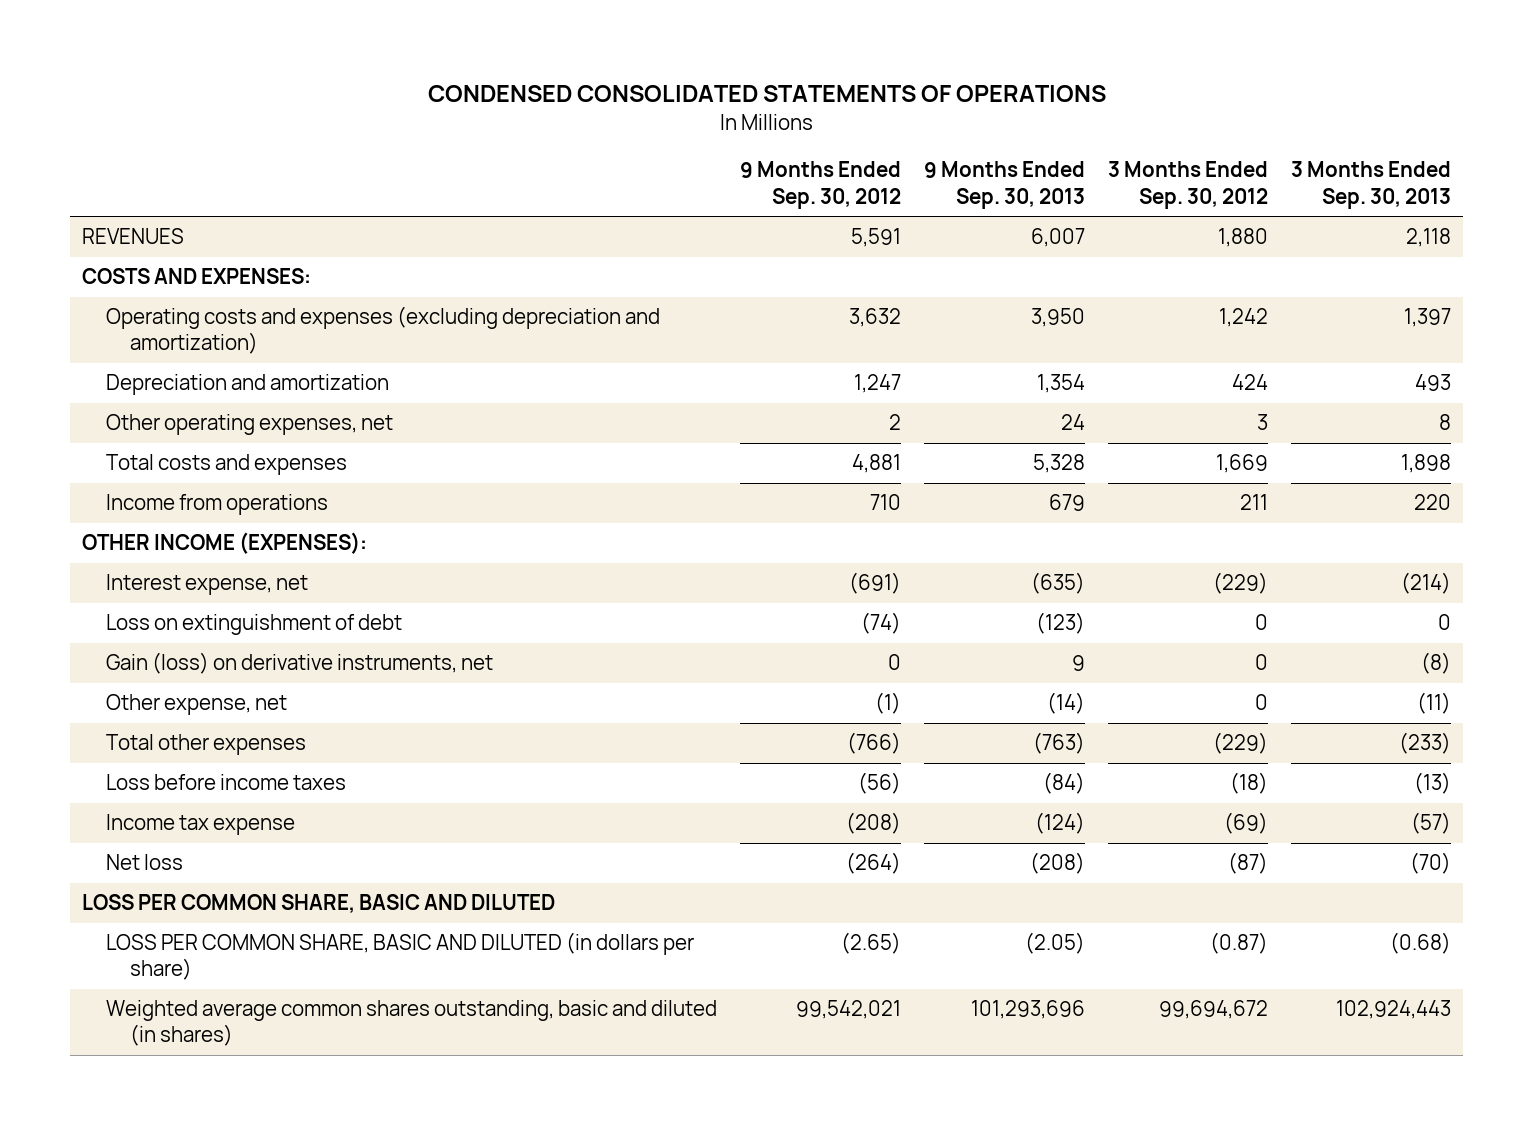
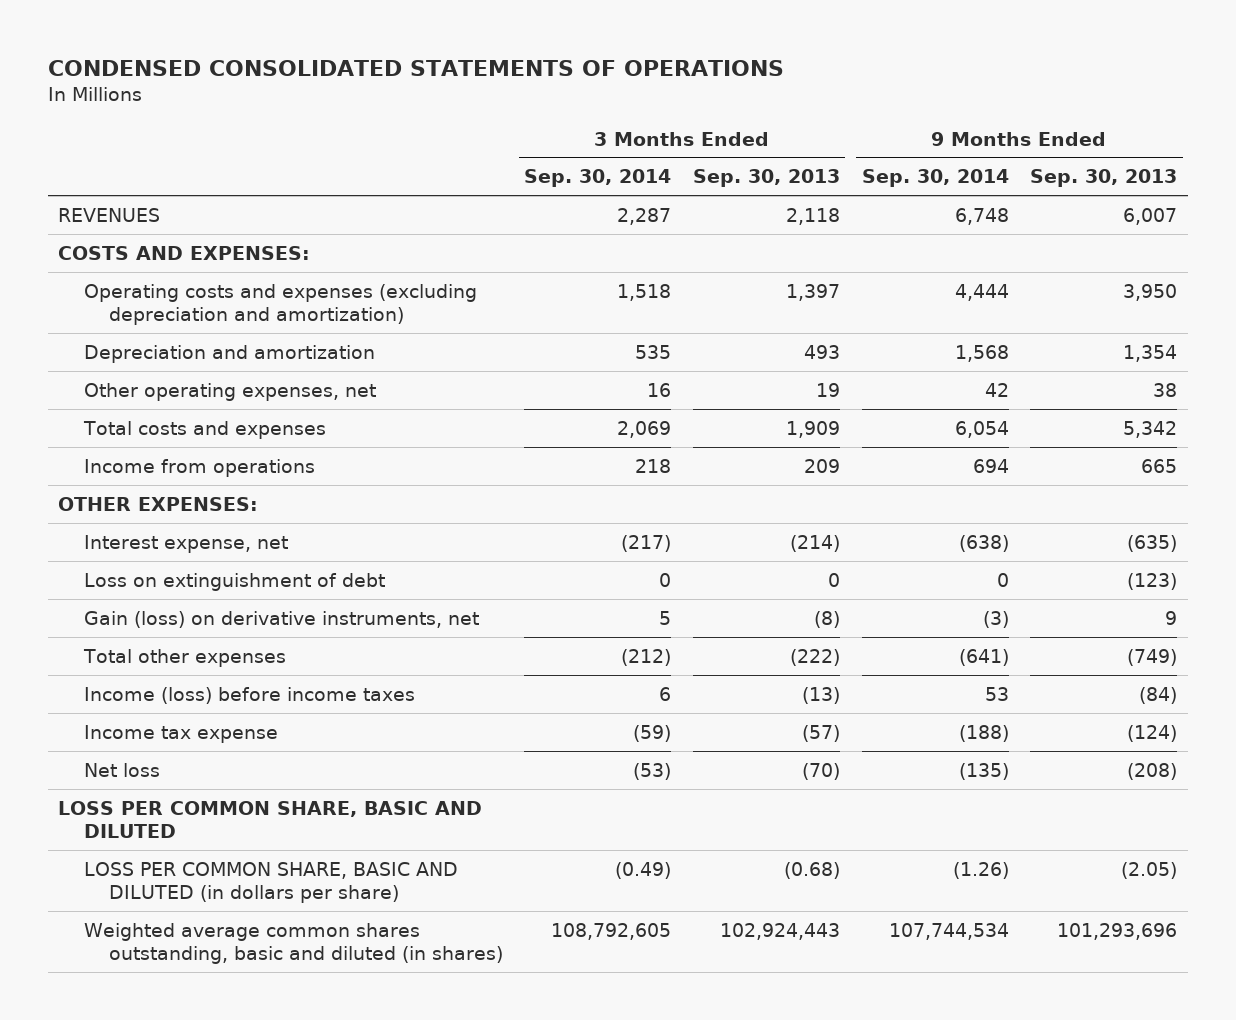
[740,161,902,209] 9 Months Ended Sep. 30, 2012 -> none
[1108,161,1269,209] 3 Months Ended Sep. 30, 2012 -> none
none -> [524,169,672,188] Sep. 30, 2014
none -> [861,169,1009,188] Sep. 30, 2014
[1061,414,1086,431] 24 -> [1153,382,1178,397] 38
[1439,414,1452,431] 8 -> [816,382,841,397] 19
[1033,454,1086,474] 5,328 -> [1123,420,1178,438] 5,342
[1401,454,1452,474] 1,898 -> [786,420,841,438] 1,909
[1049,494,1086,512] 679 -> [1141,458,1178,473] 665
[1414,494,1452,511] 220 -> [804,458,841,473] 209
[81,532,367,555] OTHER INCOME (EXPENSES): -> [58,496,259,511] OTHER EXPENSES:
[106,694,288,716] Other expense, net -> none
[1033,732,1086,755] (763) -> [1127,648,1178,666] (749)
[1399,732,1452,755] (233) -> [790,648,841,666] (222)
[106,774,347,791] Loss before income taxes -> [83,686,415,704] Income (loss) before income taxes

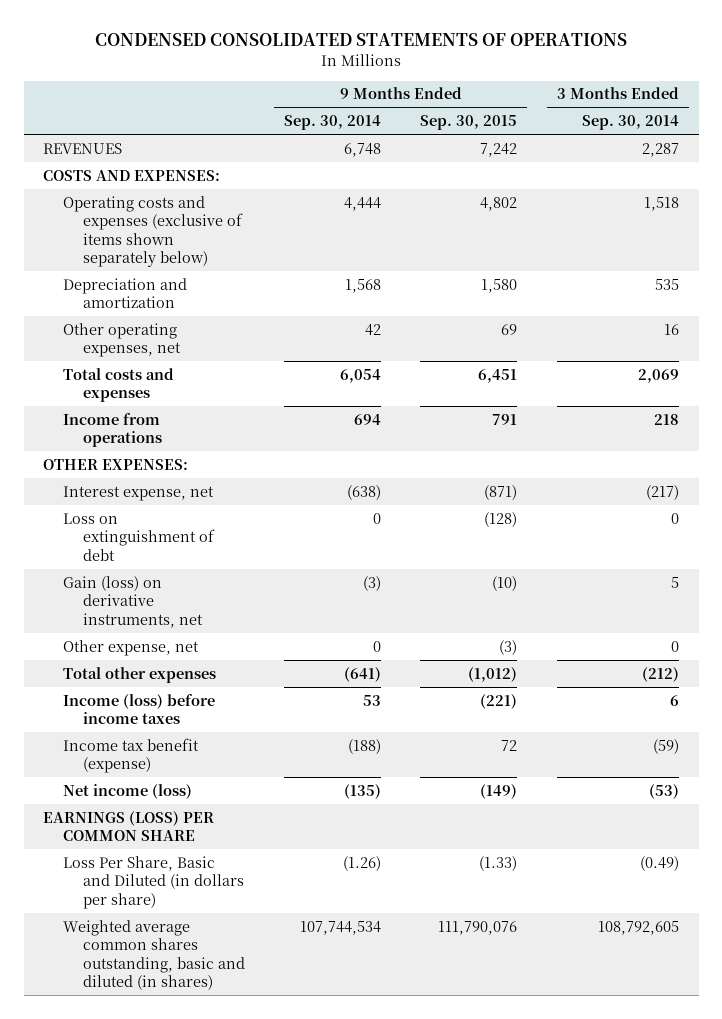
[693,169,841,188] Sep. 30, 2013 -> none
[1030,169,1178,188] Sep. 30, 2013 -> none
none -> [420,115,518,131] Sep. 30, 2015
[83,283,477,325] Operating costs and expenses (excluding depreciation and amortization) -> [62,195,243,268] Operating costs and expenses (exclusive of items shown separately below)
none -> [62,639,199,656] Other expense, net
[83,724,278,743] Income tax expense -> [62,737,199,774] Income tax benefit (expense)
[83,762,160,777] Net loss -> [62,783,192,799] Net income (loss)
[58,800,483,838] LOSS PER COMMON SHARE, BASIC AND DILUTED -> [43,810,215,842] EARNINGS (LOSS) PER COMMON SHARE
[83,861,458,903] LOSS PER COMMON SHARE, BASIC AND DILUTED (in dollars per share) -> [62,855,244,909] Loss Per Share, Basic and Diluted (in dollars per share)

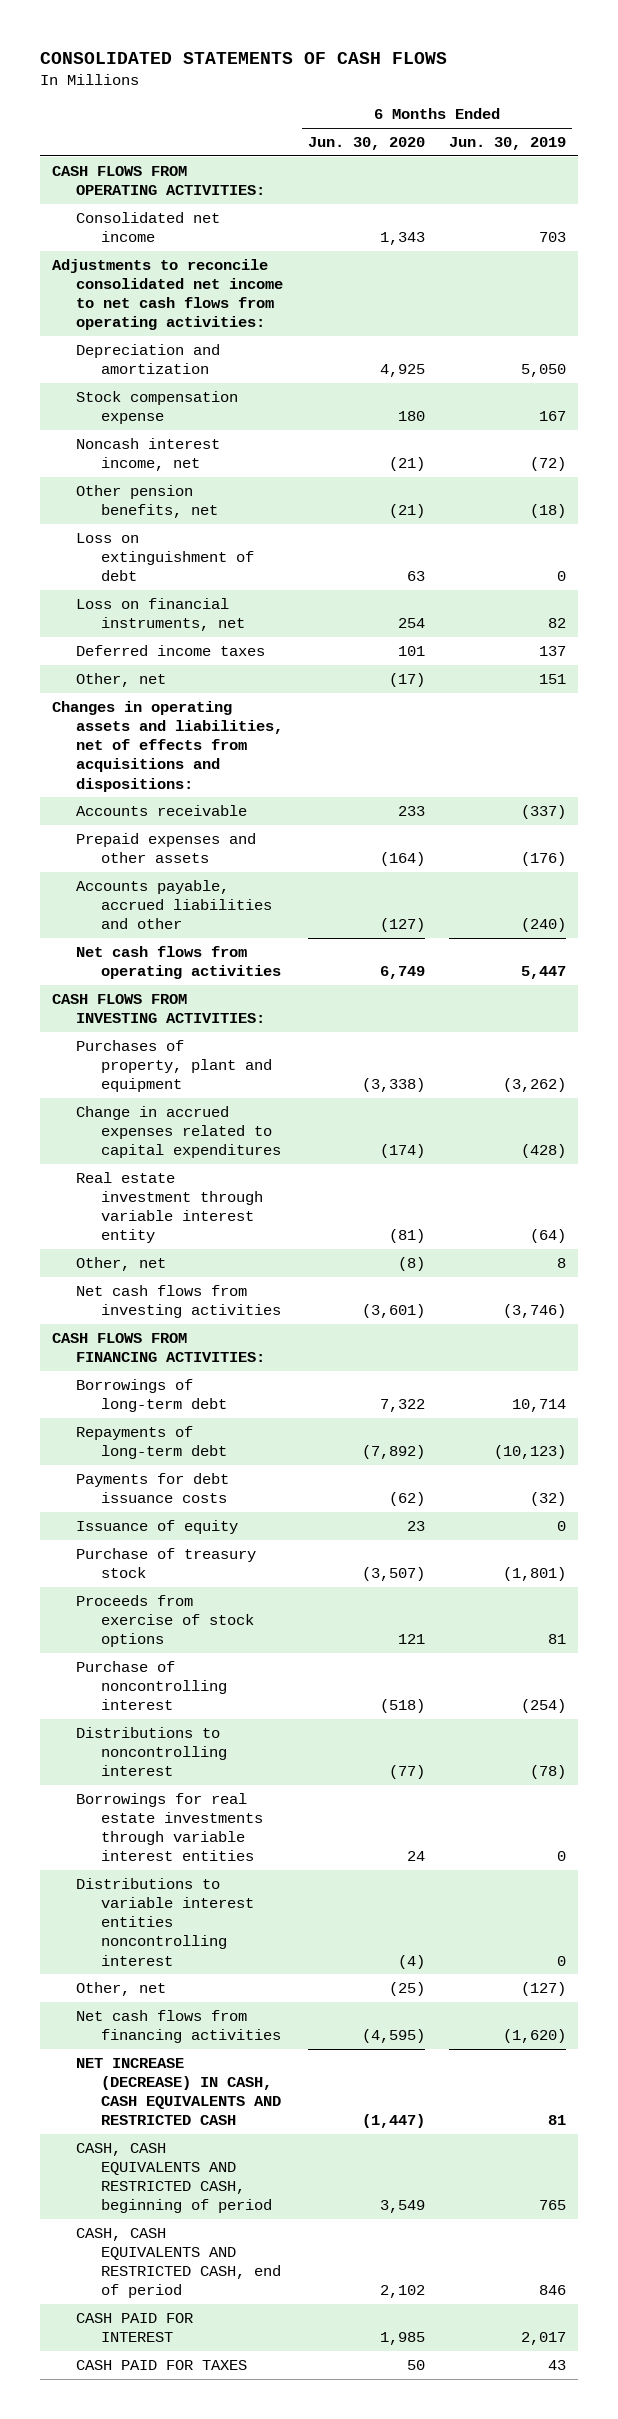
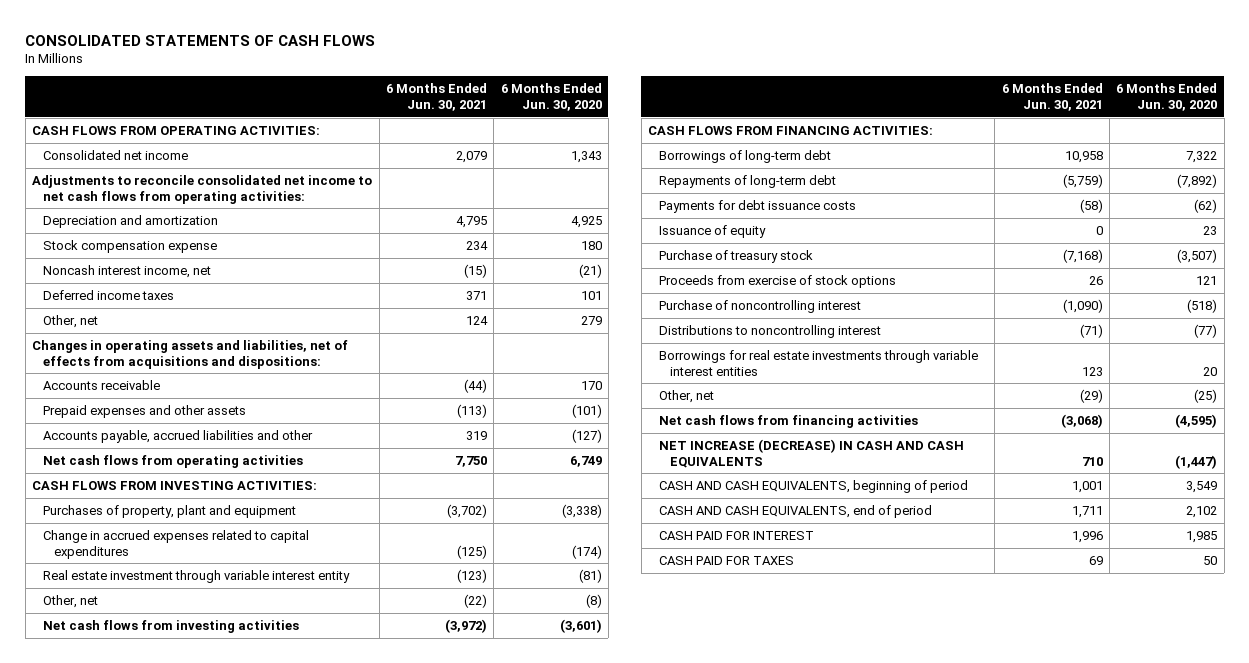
[448,137,566,151] Jun. 30, 2019 -> none
none -> [385,83,487,112] 6 Months Ended Jun. 30, 2021
[76,485,218,519] Other pension benefits, net -> none
[76,533,254,582] Loss on extinguishment of debt -> none
[76,598,245,632] Loss on financial instruments, net -> none
[388,673,425,688] (17) -> [580,316,602,326] 279
[397,806,425,817] 233 -> [580,381,602,391] 170
[379,852,425,867] (164) -> [571,404,602,419] (101)
[76,1878,254,1966] Distributions to variable interest entities noncontrolling interest -> none
[406,1851,425,1862] 24 -> [1203,366,1218,376] 20
[76,2058,281,2126] NET INCREASE (DECREASE) IN CASH, CASH EQUIVALENTS AND RESTRICTED CASH -> [658,439,964,468] NET INCREASE (DECREASE) IN CASH AND CASH EQUIVALENTS
[76,2143,272,2214] CASH, CASH EQUIVALENTS AND RESTRICTED CASH, beginning of period -> [658,480,968,494] CASH AND CASH EQUIVALENTS, beginning of period
[76,2228,281,2299] CASH, CASH EQUIVALENTS AND RESTRICTED CASH, end of period -> [658,505,932,519] CASH AND CASH EQUIVALENTS, end of period

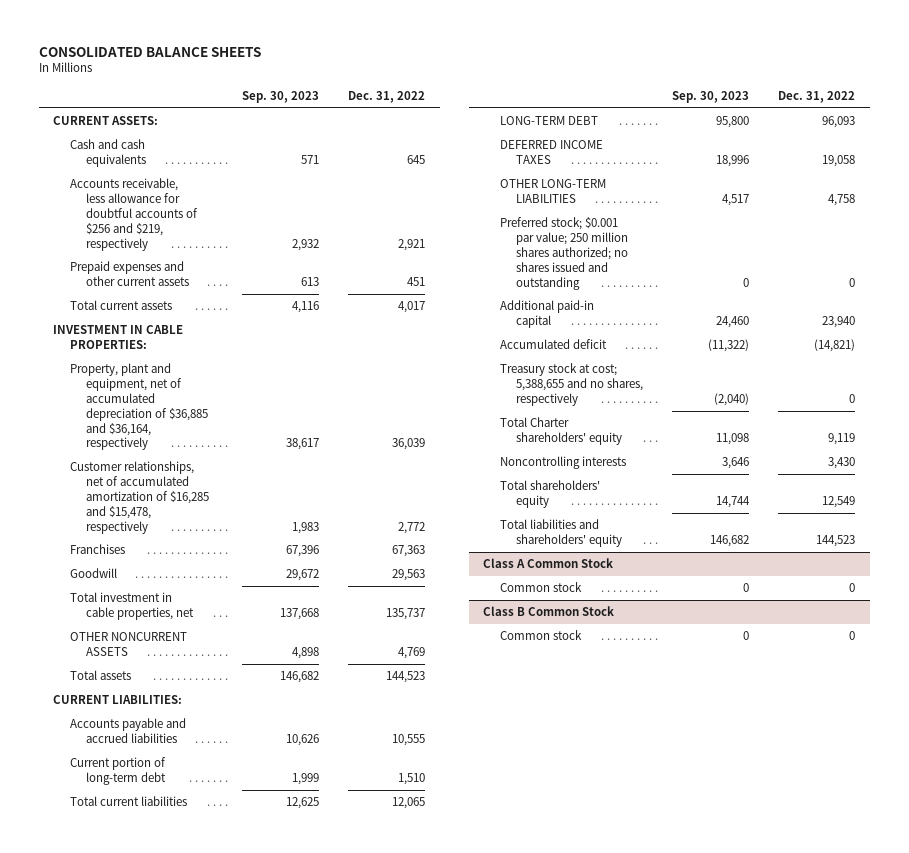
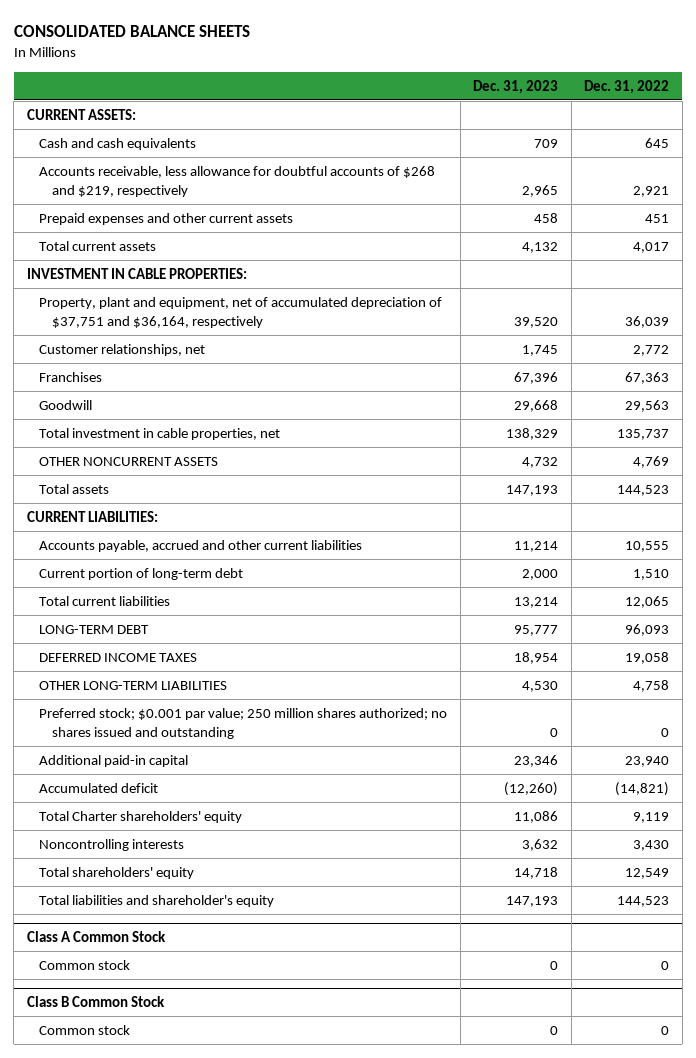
[242,91,320,104] Sep. 30, 2023 -> none
none -> [473,79,559,94] Dec. 31, 2023
[69,178,199,251] Accounts receivable, less allowance for doubtful accounts of $256 and $219, respectively -> [39,165,436,197] Accounts receivable, less allowance for doubtful accounts of $268 and $219, respectively
[69,363,209,451] Property, plant and equipment, net of accumulated depreciation of $36,885 and $36,164, respectively -> [39,296,443,328] Property, plant and equipment, net of accumulated depreciation of $37,751 and $36,164, respectively
[69,461,210,534] Customer relationships, net of accumulated amortization of $16,285 and $15,478, respectively -> [39,343,206,356] Customer relationships, net
[69,718,186,744] Accounts payable and accrued liabilities -> [39,539,363,552] Accounts payable, accrued and other current liabilities
[499,363,644,406] Treasury stock at cost; 5,388,655 and no shares, respectively -> none
[499,519,623,548] Total liabilities and shareholders' equity -> [39,894,275,907] Total liabilities and shareholder's equity

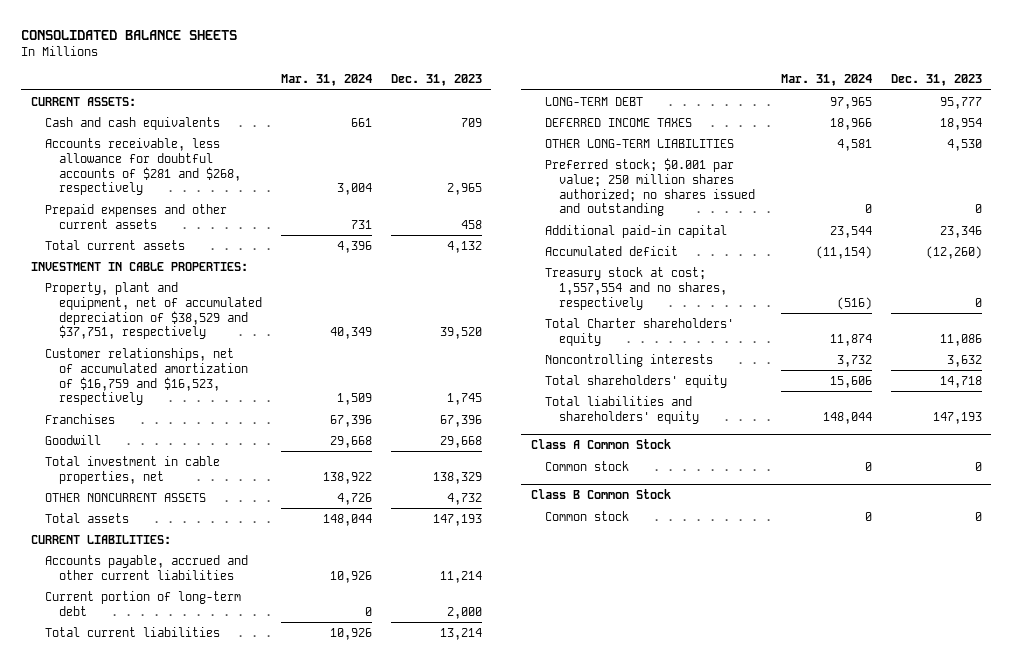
[584,79,670,94] Dec. 31, 2022 -> none
none -> [281,74,373,87] Mar. 31, 2024
[39,165,436,197] Accounts receivable, less allowance for doubtful accounts of $268 and $219, respectively -> [45,137,242,196] Accounts receivable, less allowance for doubtful accounts of $281 and $268, respectively
[39,296,443,328] Property, plant and equipment, net of accumulated depreciation of $37,751 and $36,164, respectively -> [45,281,263,340] Property, plant and equipment, net of accumulated depreciation of $38,529 and $37,751, respectively
[39,343,206,356] Customer relationships, net -> [45,347,249,406] Customer relationships, net of accumulated amortization of $16,759 and $16,523, respectively
none -> [544,266,728,310] Treasury stock at cost; 1,557,554 and no shares, respectively
[39,894,275,907] Total liabilities and shareholder's equity -> [544,395,700,424] Total liabilities and shareholders' equity

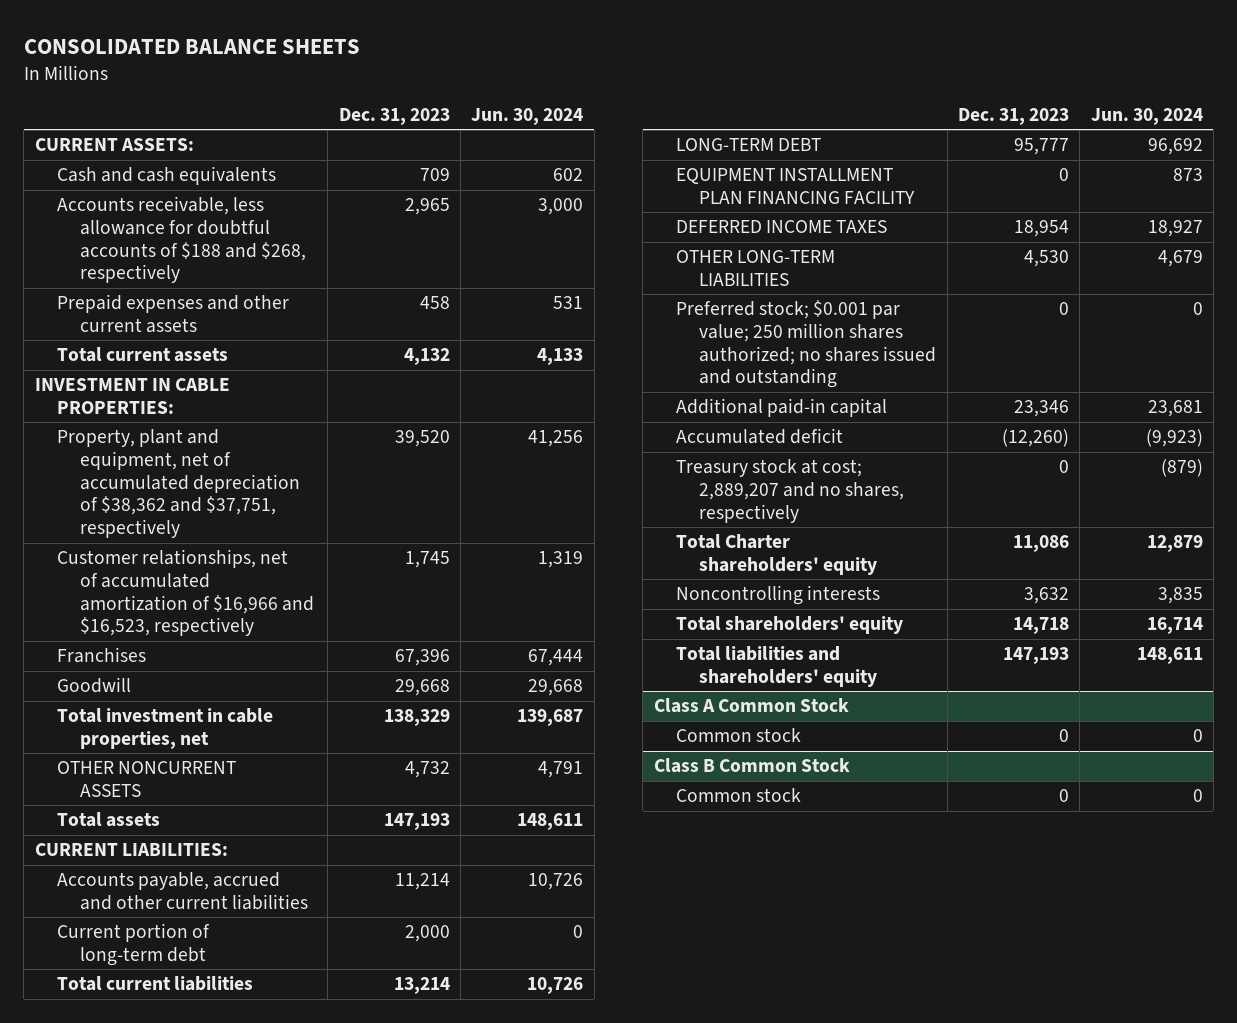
[281,74,373,87] Mar. 31, 2024 -> none
none -> [471,107,584,125] Jun. 30, 2024
[45,137,242,196] Accounts receivable, less allowance for doubtful accounts of $281 and $268, respectively -> [57,196,307,284] Accounts receivable, less allowance for doubtful accounts of $188 and $268, respectively
[45,281,263,340] Property, plant and equipment, net of accumulated depreciation of $38,529 and $37,751, respectively -> [57,429,301,539] Property, plant and equipment, net of accumulated depreciation of $38,362 and $37,751, respectively
[45,347,249,406] Customer relationships, net of accumulated amortization of $16,759 and $16,523, respectively -> [57,549,315,637] Customer relationships, net of accumulated amortization of $16,966 and $16,523, respectively
none -> [676,168,916,204] EQUIPMENT INSTALLMENT PLAN FINANCING FACILITY
[544,266,728,310] Treasury stock at cost; 1,557,554 and no shares, respectively -> [676,459,905,523] Treasury stock at cost; 2,889,207 and no shares, respectively

